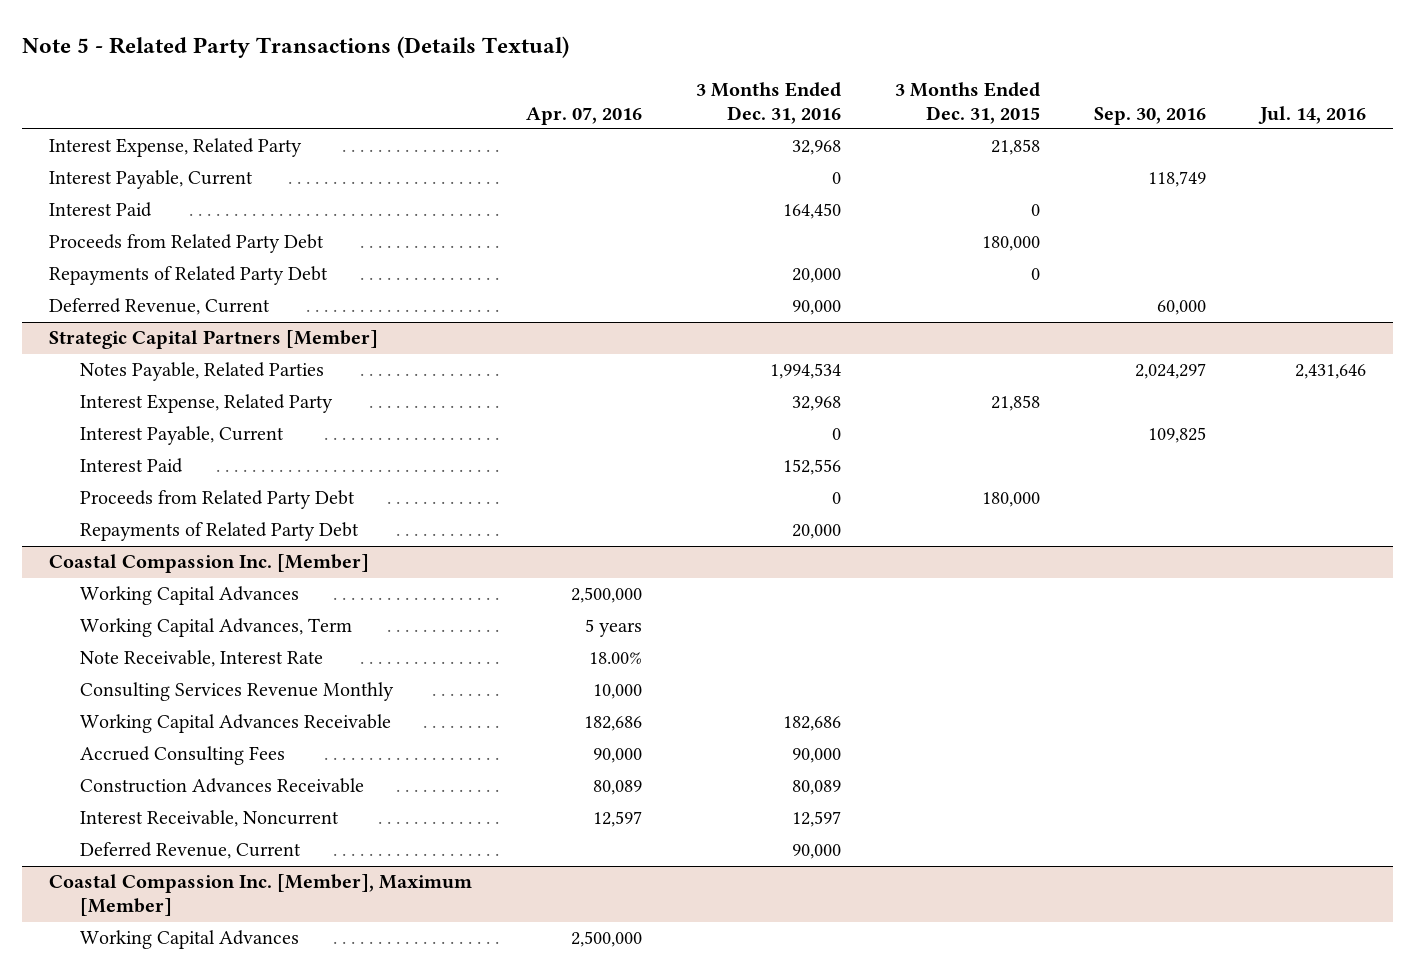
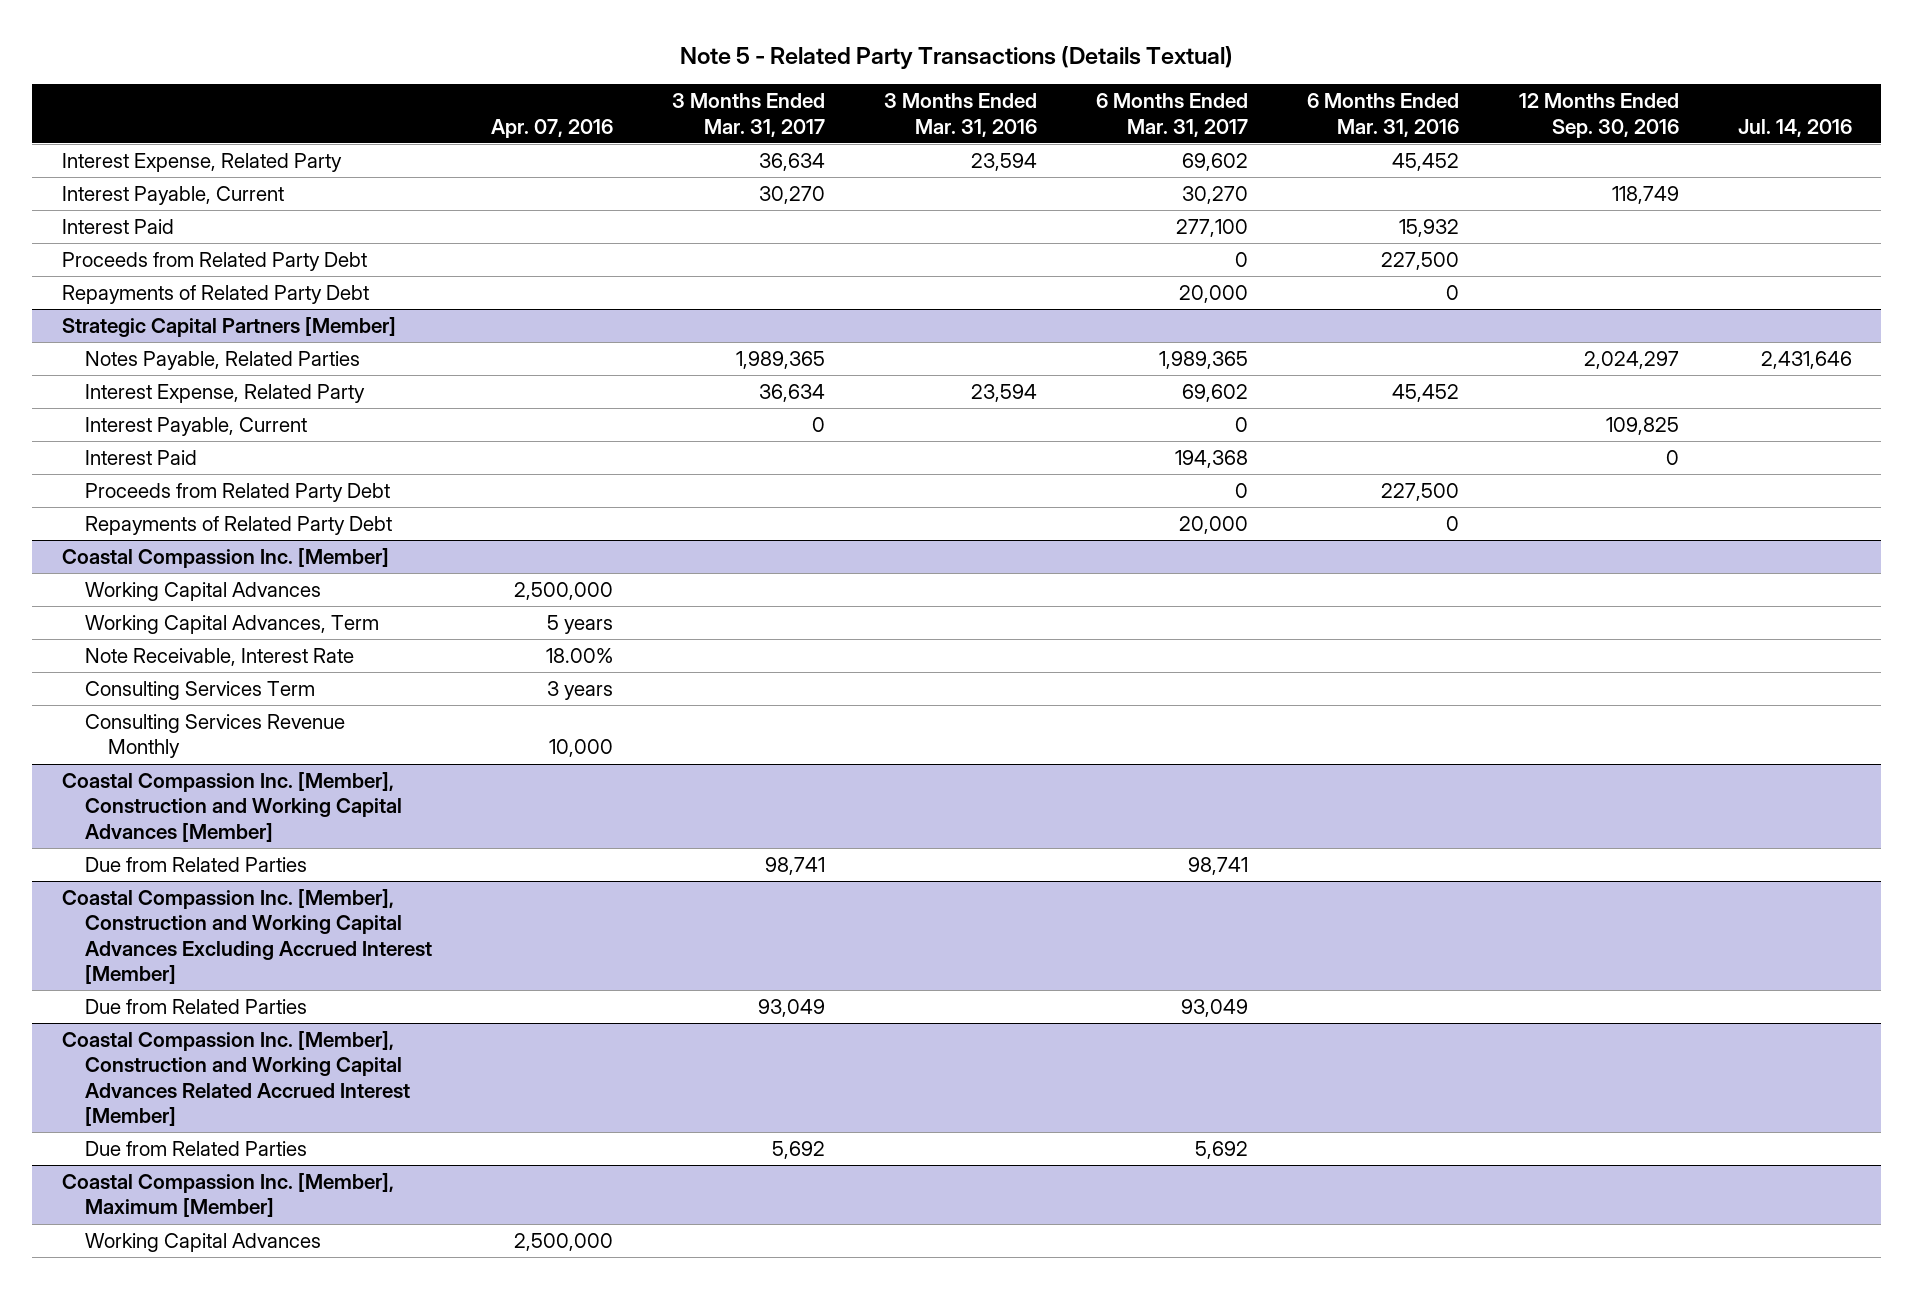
[696,81,842,124] 3 Months Ended Dec. 31, 2016 -> none
[895,81,1041,124] 3 Months Ended Dec. 31, 2015 -> none
[1094,106,1207,125] Sep. 30, 2016 -> none
none -> [672,93,826,137] 3 Months Ended Mar. 31, 2017
none -> [884,93,1038,137] 3 Months Ended Mar. 31, 2016
none -> [1096,93,1249,137] 6 Months Ended Mar. 31, 2017
none -> [1307,93,1460,137] 6 Months Ended Mar. 31, 2016
none -> [1518,93,1679,138] 12 Months Ended Sep. 30, 2016
[49,298,271,316] Deferred Revenue, Current -> none
none -> [84,681,315,701] Consulting Services Term
[79,714,391,734] Working Capital Advances Receivable -> none
[79,746,285,766] Accrued Consulting Fees -> none
[79,778,364,794] Construction Advances Receivable -> none
[79,810,339,828] Interest Receivable, Noncurrent -> none
[79,842,301,860] Deferred Revenue, Current -> none
none -> [61,772,402,842] Coastal Compassion Inc. [Member], Construction and Working Capital Advances [Member]
none -> [84,857,307,873] Due from Related Parties
none -> [61,889,432,985] Coastal Compassion Inc. [Member], Construction and Working Capital Advances Excluding Accrued Interest [Member]
none -> [84,999,307,1015] Due from Related Parties
none -> [61,1031,410,1127] Coastal Compassion Inc. [Member], Construction and Working Capital Advances Related Accrued Interest [Member]
none -> [84,1141,307,1157] Due from Related Parties

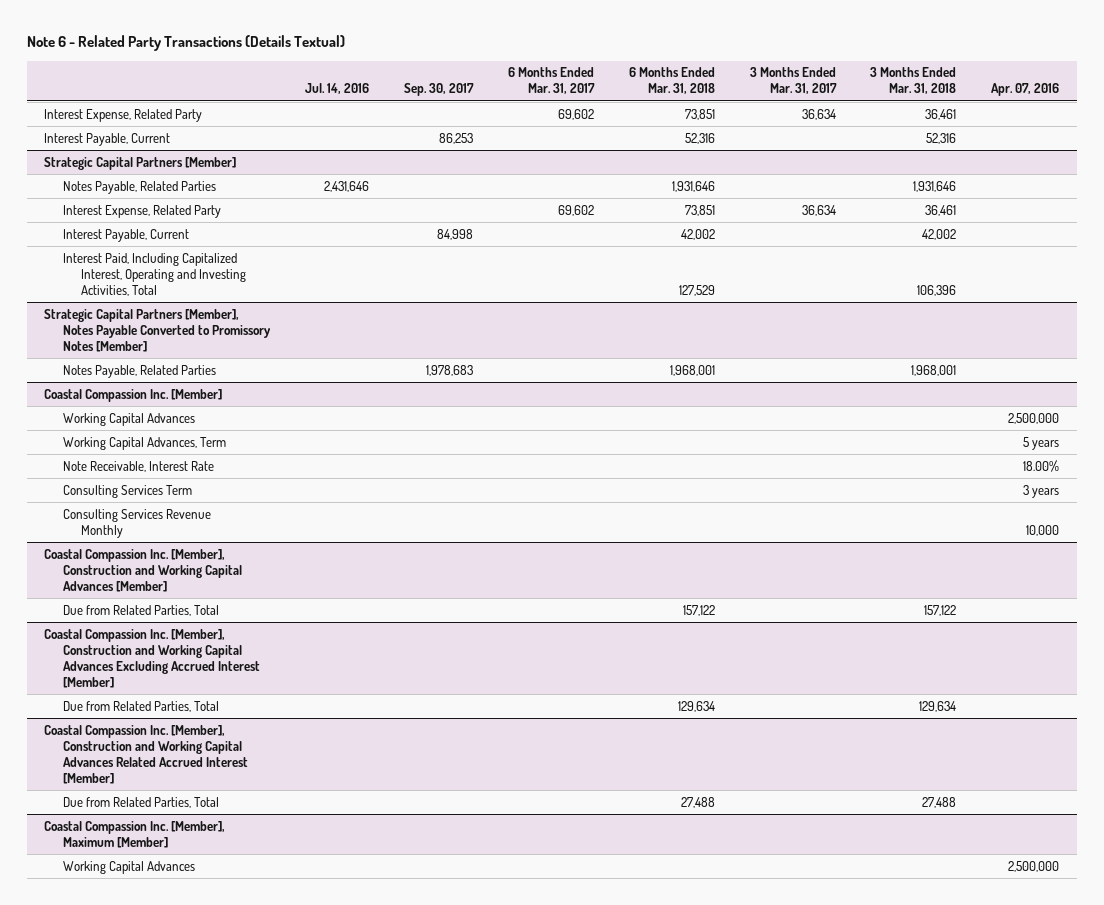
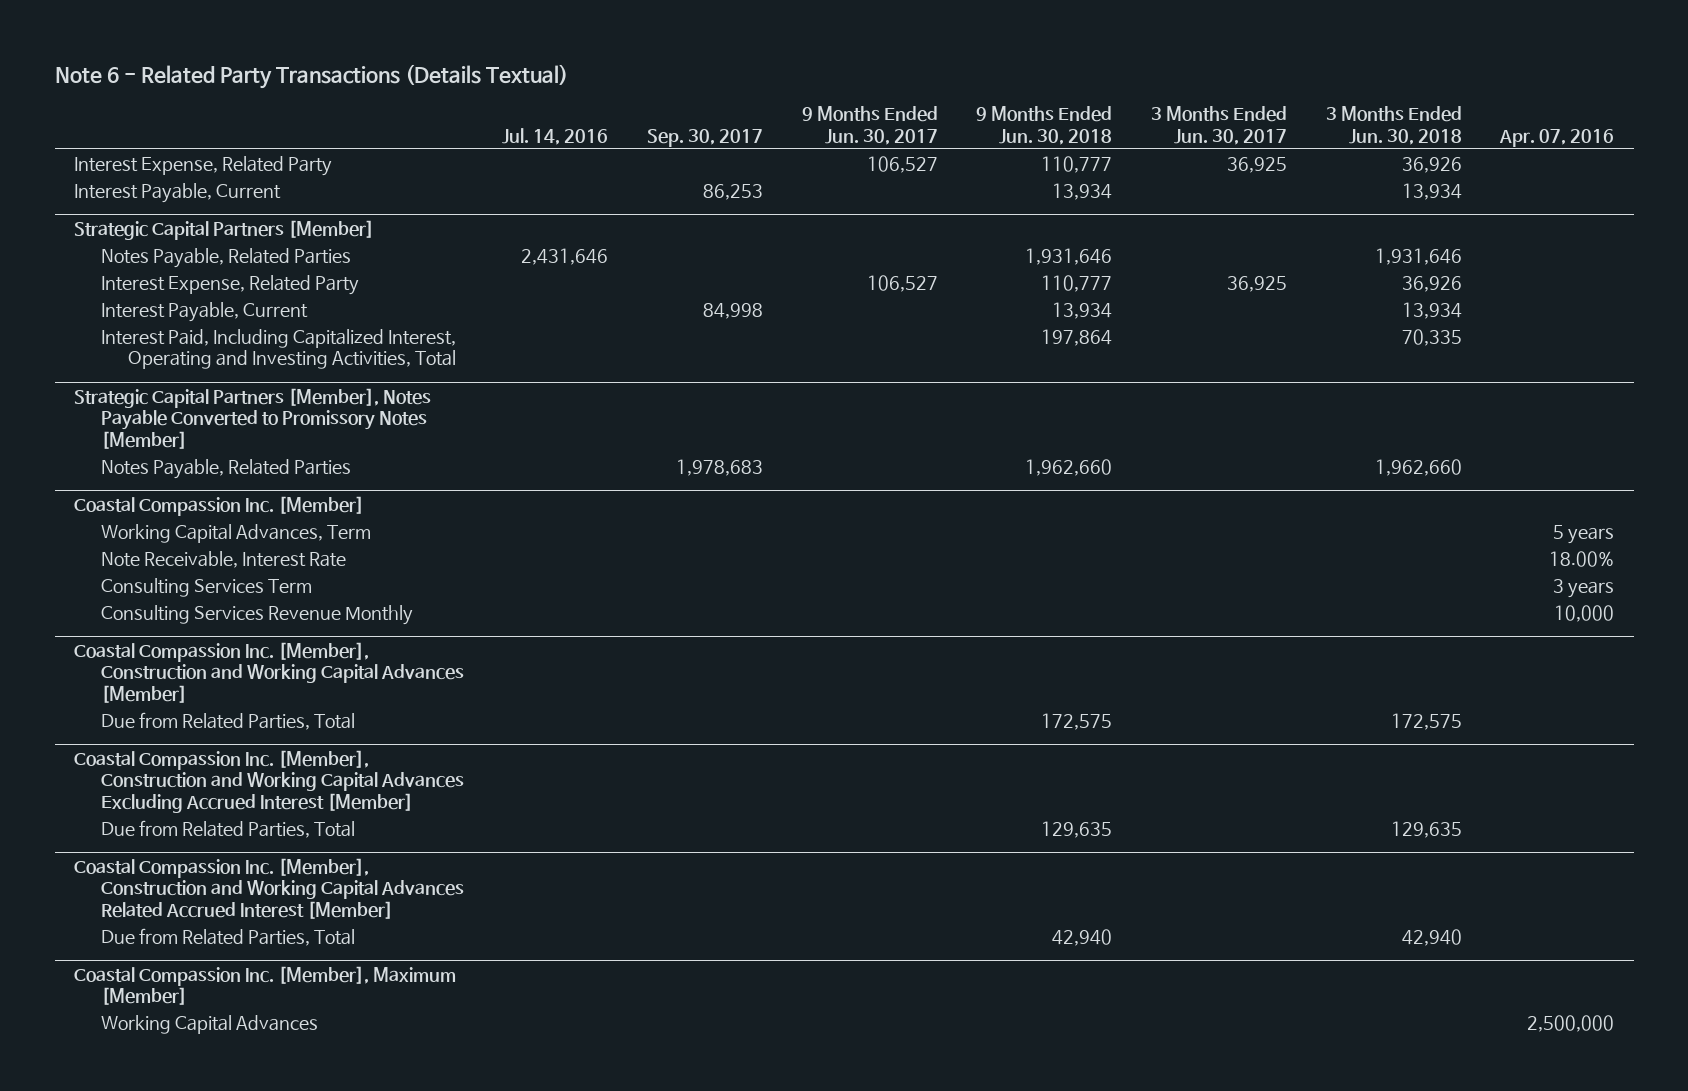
[507,67,595,95] 6 Months Ended Mar. 31, 2017 -> none
[628,67,715,95] 6 Months Ended Mar. 31, 2018 -> none
[749,67,837,95] 3 Months Ended Mar. 31, 2017 -> none
[870,67,957,95] 3 Months Ended Mar. 31, 2018 -> none
none -> [801,105,938,145] 9 Months Ended Jun. 30, 2017
none -> [976,105,1113,145] 9 Months Ended Jun. 30, 2018
none -> [1151,105,1288,145] 3 Months Ended Jun. 30, 2017
none -> [1325,105,1462,145] 3 Months Ended Jun. 30, 2018
[62,412,195,426] Working Capital Advances -> none

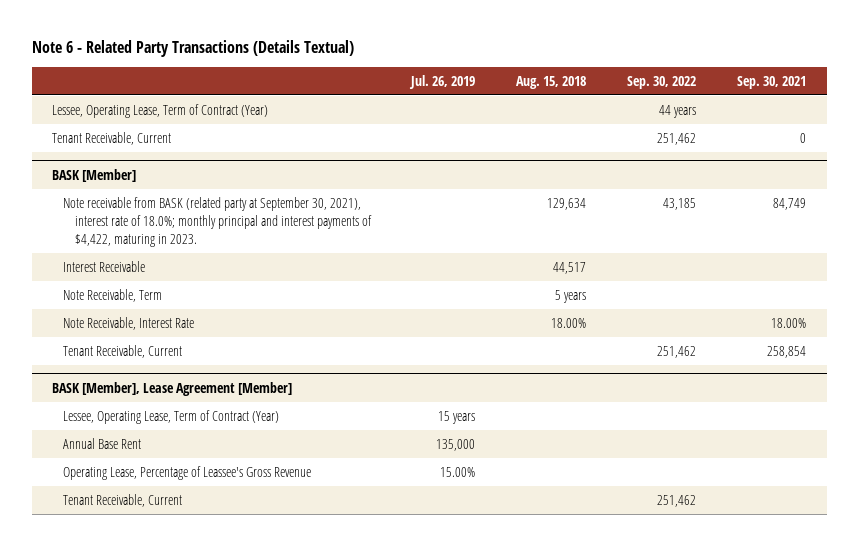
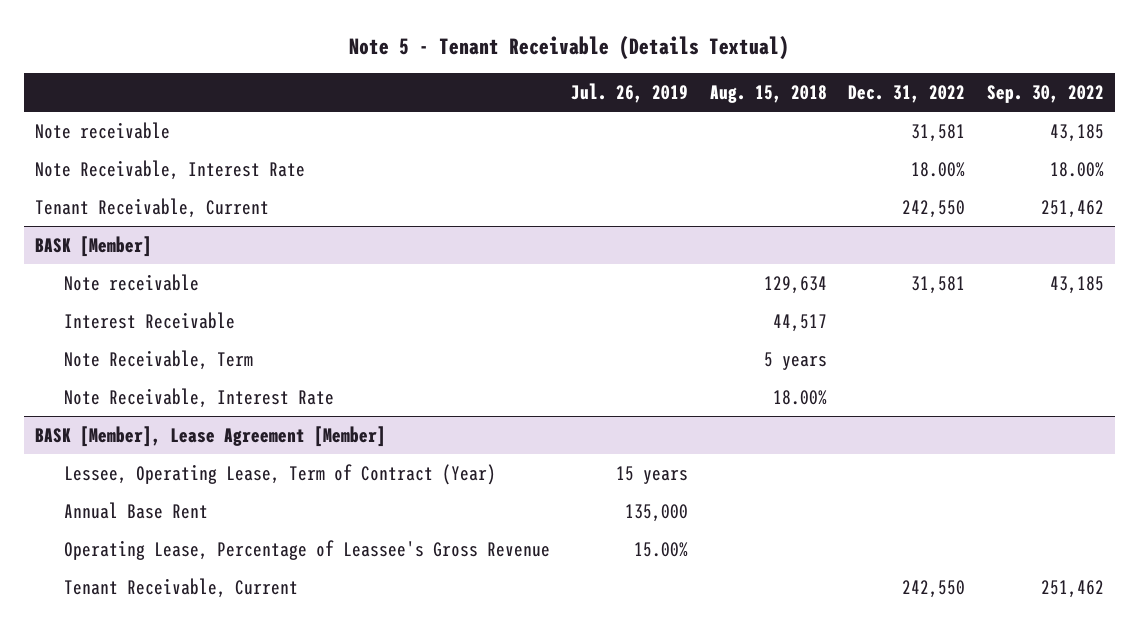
[31,40,354,58] Note 6 - Related Party Transactions (Details Textual) -> [349,36,790,61] Note 5 - Tenant Receivable (Details Textual)
[737,75,807,89] Sep. 30, 2021 -> none
none -> [848,85,966,104] Dec. 31, 2022
[52,103,269,118] Lessee, Operating Lease, Term of Contract (Year) -> none
none -> [34,121,170,139] Note receivable
none -> [34,159,305,180] Note Receivable, Interest Rate
[63,196,372,247] Note receivable from BASK (related party at September 30, 2021), interest rate of 18.0%; monthly principal and interest payments of $4,422, maturing in 2023. -> [63,273,199,291] Note receivable
[63,344,183,358] Tenant Receivable, Current -> none

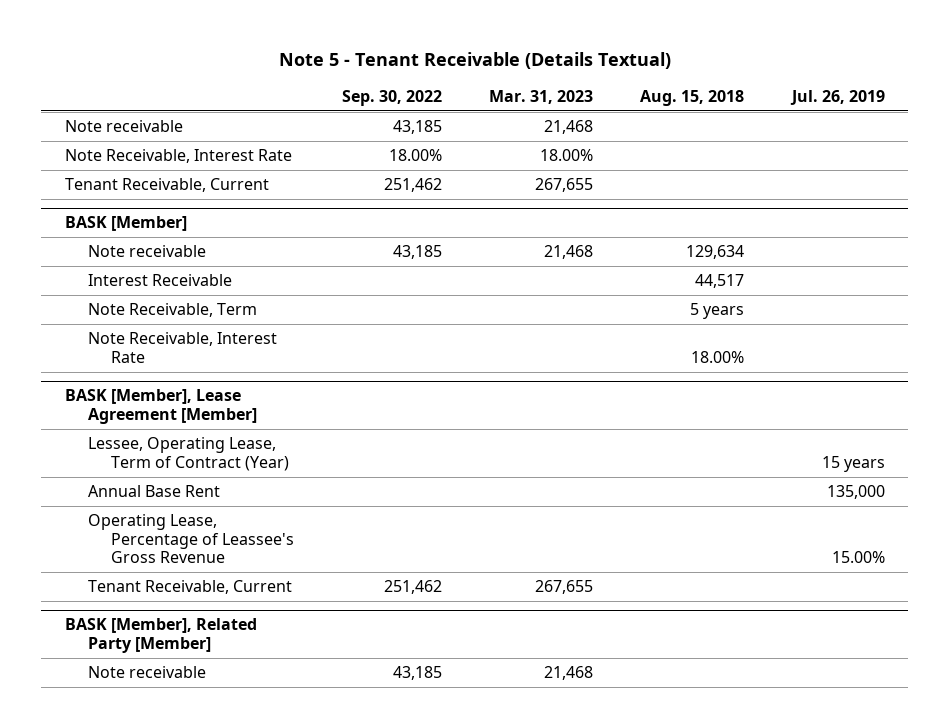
[848,85,966,104] Dec. 31, 2022 -> none
none -> [488,89,593,104] Mar. 31, 2023
none -> [64,618,257,654] BASK [Member], Related Party [Member]
none -> [88,666,207,679] Note receivable

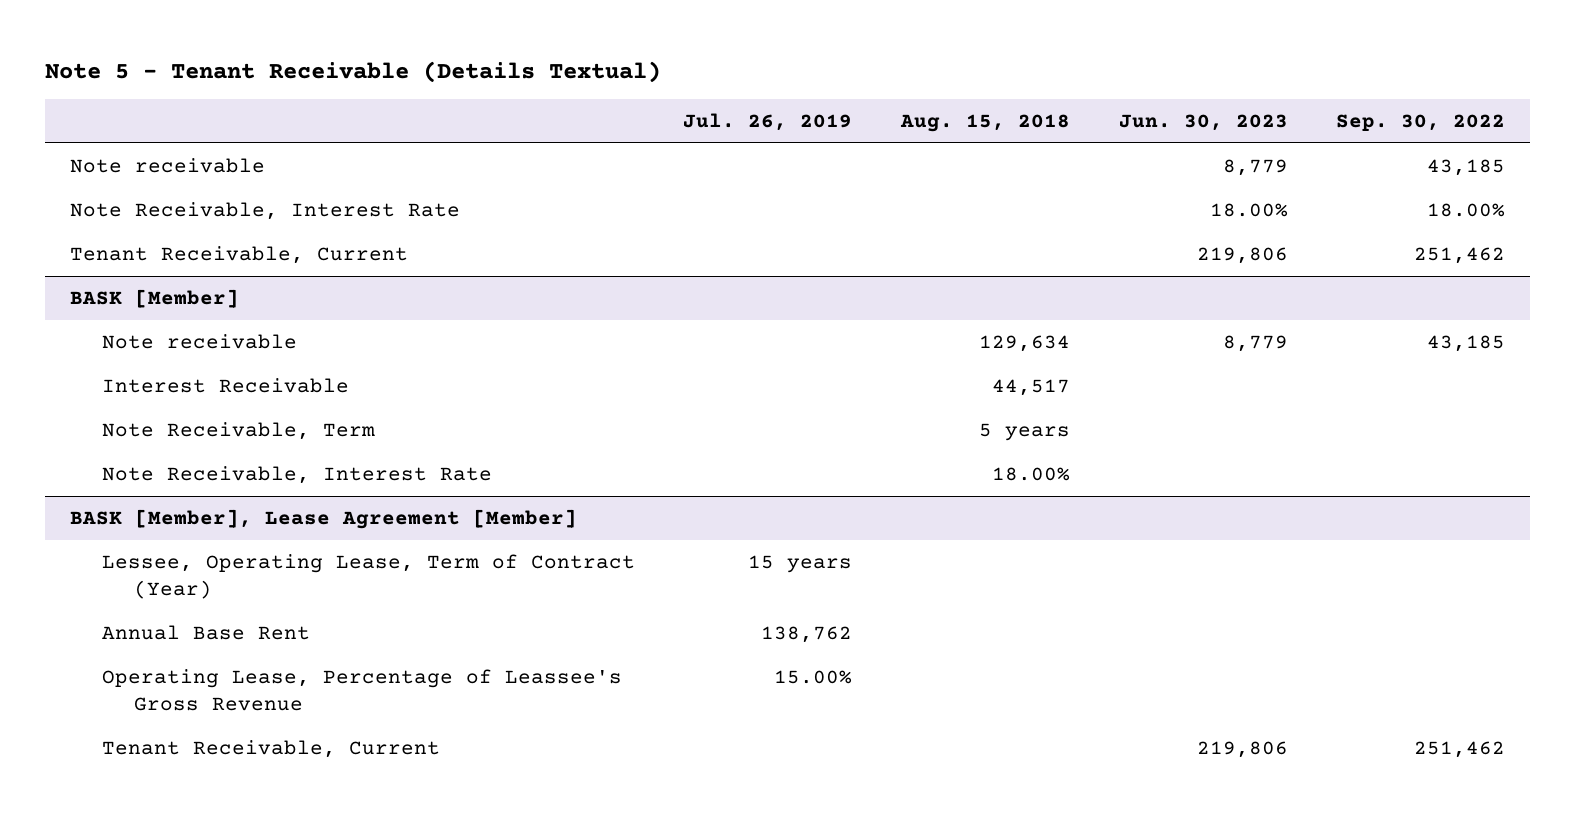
[488,89,593,104] Mar. 31, 2023 -> none
none -> [1118,113,1288,131] Jun. 30, 2023
[826,485,885,500] 135,000 -> [761,625,853,643] 138,762
[64,618,257,654] BASK [Member], Related Party [Member] -> none
[88,666,207,679] Note receivable -> none

